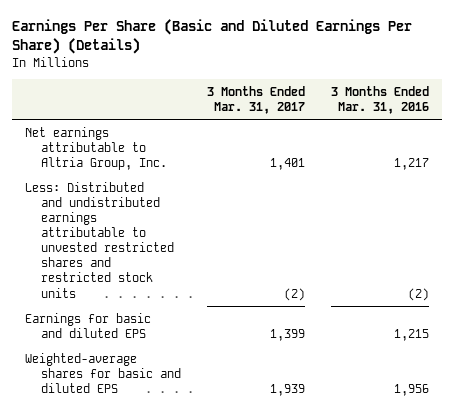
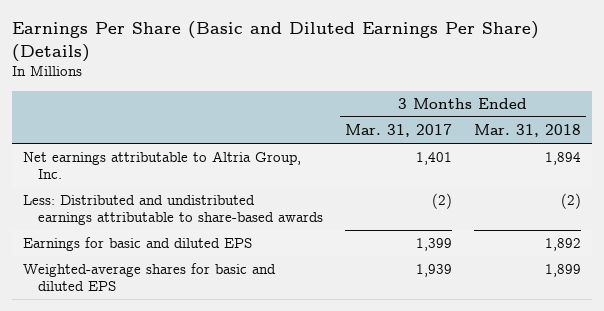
[331,85,430,114] 3 Months Ended Mar. 31, 2016 -> none
none -> [473,123,581,137] Mar. 31, 2018
[25,181,175,298] Less: Distributed and undistributed earnings attributable to unvested restricted shares and restricted stock units -> [22,195,324,226] Less: Distributed and undistributed earnings attributable to share-based awards

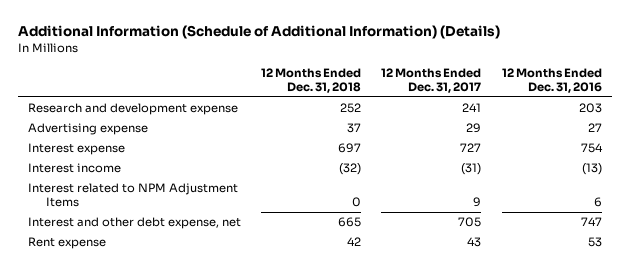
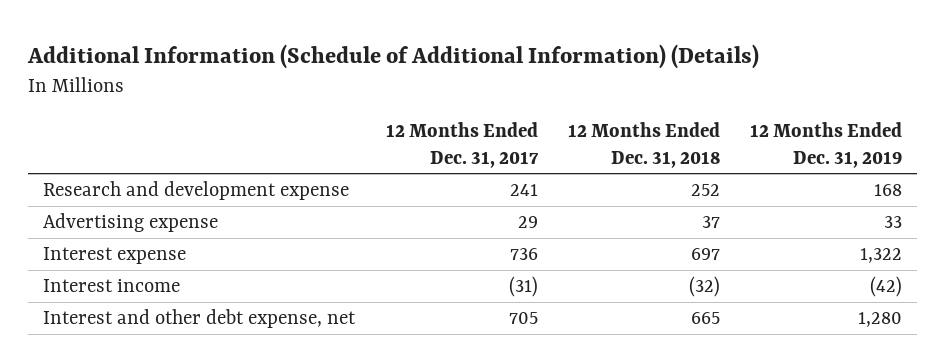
[501,68,602,94] 12 Months Ended Dec. 31, 2016 -> none
none -> [750,121,903,168] 12 Months Ended Dec. 31, 2019
[460,143,482,153] 727 -> [509,248,538,261] 736
[28,183,239,208] Interest related to NPM Adjustment Items -> none
[28,237,107,250] Rent expense -> none

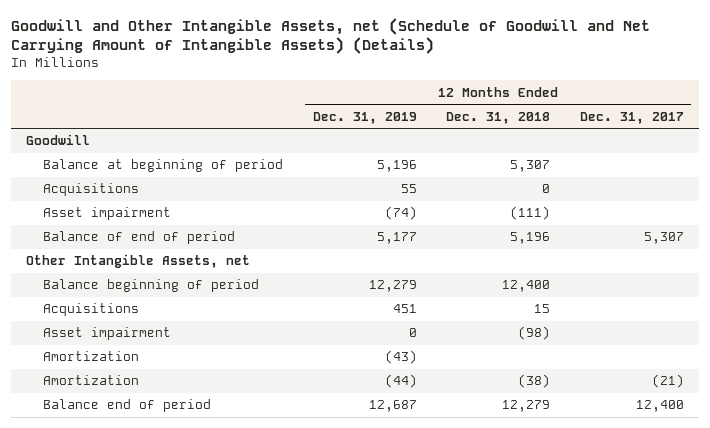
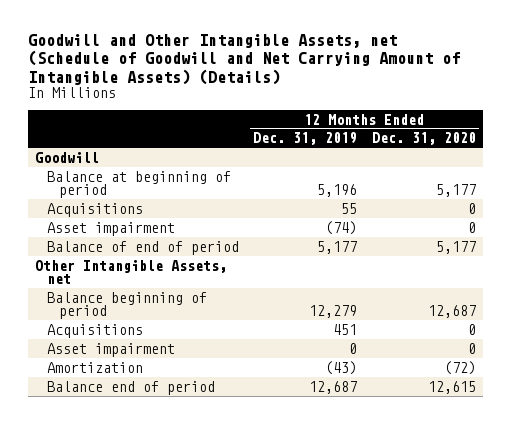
[446,111,551,124] Dec. 31, 2018 -> none
[579,111,684,124] Dec. 31, 2017 -> none
none -> [371,132,476,146] Dec. 31, 2020
[42,375,139,386] Amortization -> none

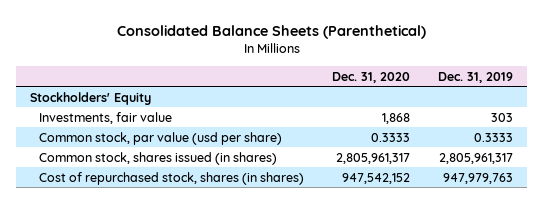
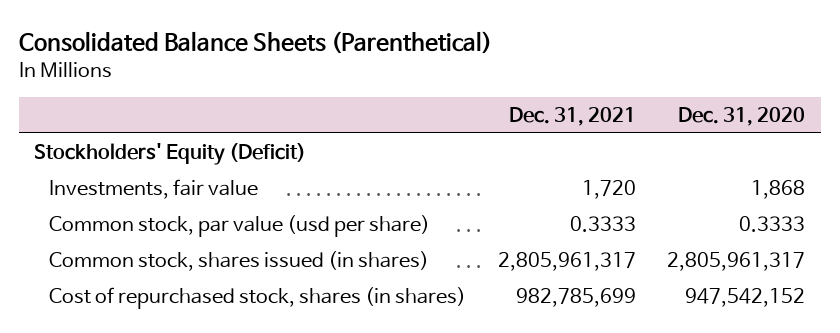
[438,71,514,83] Dec. 31, 2019 -> none
none -> [508,107,636,127] Dec. 31, 2021
[30,91,152,105] Stockholders' Equity -> [34,143,307,166] Stockholders' Equity (Deficit)

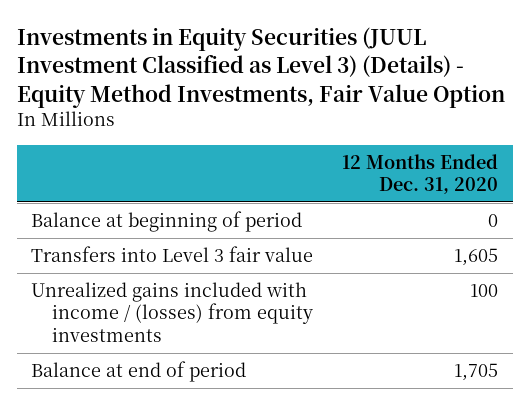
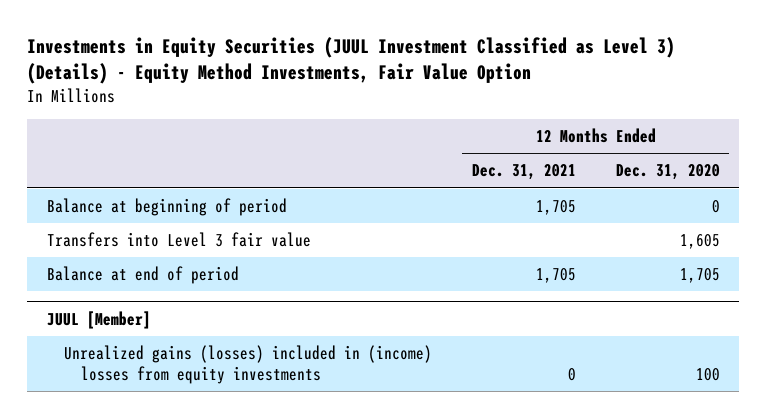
none -> [471,164,576,181] Dec. 31, 2021
[31,281,313,342] Unrealized gains included with income / (losses) from equity investments -> none
none -> [46,310,151,329] JUUL [Member]
none -> [63,345,432,385] Unrealized gains (losses) included in (income) losses from equity investments

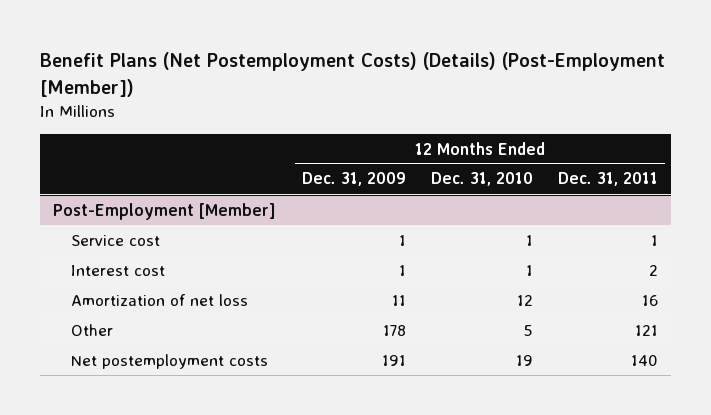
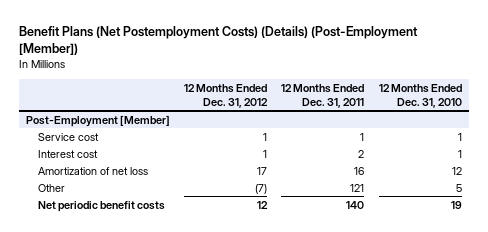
[301,172,406,187] Dec. 31, 2009 -> none
none -> [184,83,269,108] 12 Months Ended Dec. 31, 2012
[70,353,268,369] Net postemployment costs -> [37,200,165,212] Net periodic benefit costs

